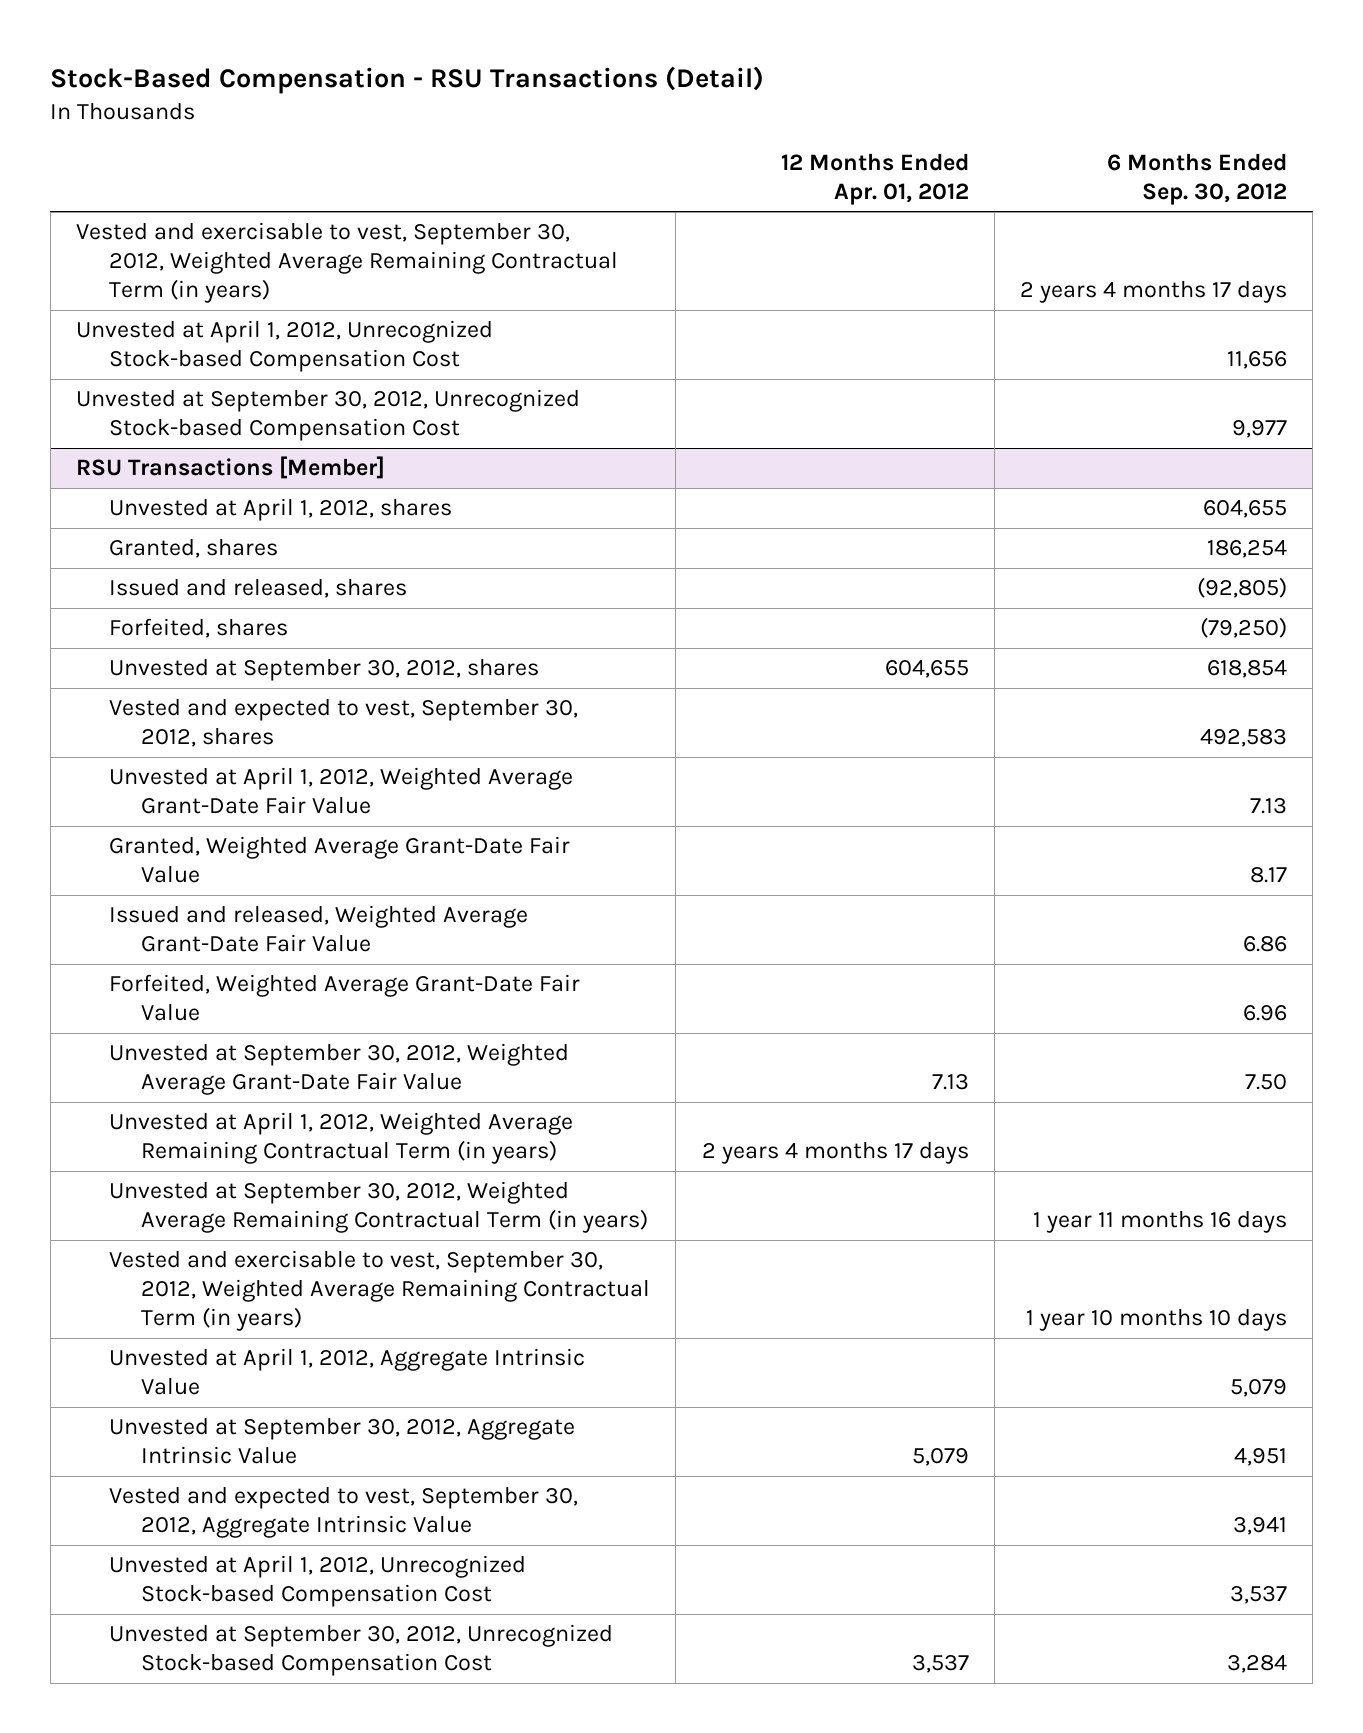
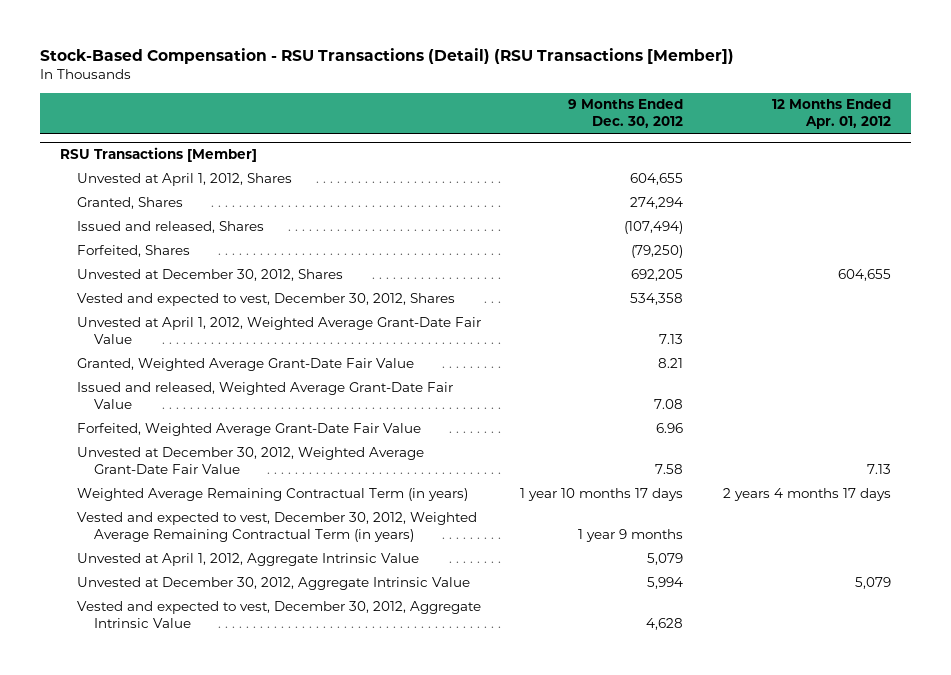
[50,65,765,94] Stock-Based Compensation - RSU Transactions (Detail) -> [40,47,735,64] Stock-Based Compensation - RSU Transactions (Detail) (RSU Transactions [Member])
[1107,152,1288,205] 6 Months Ended Sep. 30, 2012 -> none
none -> [568,99,684,129] 9 Months Ended Dec. 30, 2012
[75,222,618,304] Vested and exercisable to vest, September 30, 2012, Weighted Average Remaining Contractual Term (in years) -> none
[75,320,493,373] Unvested at April 1, 2012, Unrecognized Stock-based Compensation Cost -> none
[75,389,580,442] Unvested at September 30, 2012, Unrecognized Stock-based Compensation Cost -> none
[108,498,452,522] Unvested at April 1, 2012, shares -> [76,172,292,186] Unvested at April 1, 2012, Shares
[108,538,278,559] Granted, shares -> [76,196,183,209] Granted, Shares
[108,578,407,599] Issued and released, shares -> [76,220,264,233] Issued and released, Shares
[108,618,288,639] Forfeited, shares -> [76,244,190,257] Forfeited, Shares
[108,658,539,682] Unvested at September 30, 2012, shares -> [76,268,343,281] Unvested at December 30, 2012, Shares
[108,698,578,748] Vested and expected to vest, September 30, 2012, shares -> [76,292,455,306] Vested and expected to vest, December 30, 2012, Shares
[108,1181,649,1234] Unvested at September 30, 2012, Weighted Average Remaining Contractual Term (in years) -> none
[108,1043,569,1096] Unvested at September 30, 2012, Weighted Average Grant-Date Fair Value -> [76,446,424,474] Unvested at December 30, 2012, Weighted Average Grant-Date Fair Value
[108,1112,573,1165] Unvested at April 1, 2012, Weighted Average Remaining Contractual Term (in years) -> [76,487,468,501] Weighted Average Remaining Contractual Term (in years)
[108,1250,651,1332] Vested and exercisable to vest, September 30, 2012, Weighted Average Remaining Contractual Term (in years) -> [76,511,477,542] Vested and expected to vest, December 30, 2012, Weighted Average Remaining Contractual Term (in years)
[108,1555,526,1608] Unvested at April 1, 2012, Unrecognized Stock-based Compensation Cost -> none
[108,1624,613,1677] Unvested at September 30, 2012, Unrecognized Stock-based Compensation Cost -> none
[108,1417,575,1465] Unvested at September 30, 2012, Aggregate Intrinsic Value -> [76,576,470,590] Unvested at December 30, 2012, Aggregate Intrinsic Value
[108,1486,578,1539] Vested and expected to vest, September 30, 2012, Aggregate Intrinsic Value -> [76,600,481,628] Vested and expected to vest, December 30, 2012, Aggregate Intrinsic Value

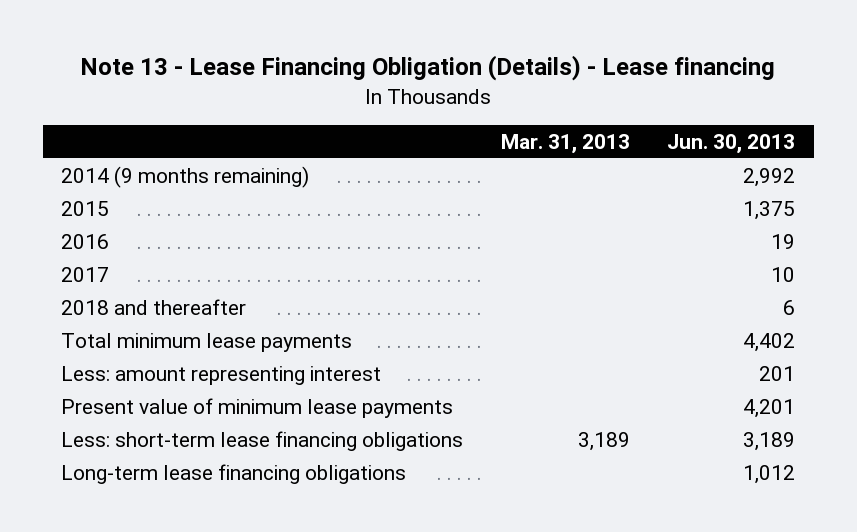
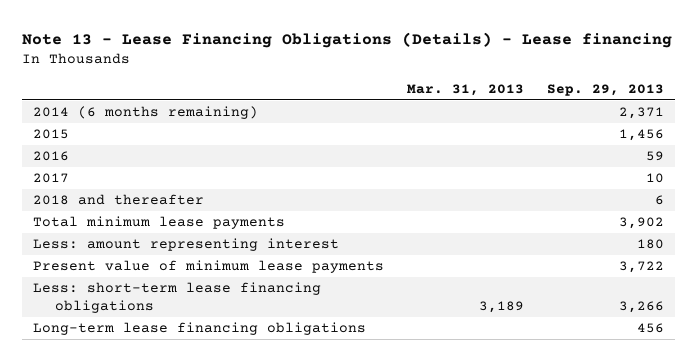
[80,55,776,82] Note 13 - Lease Financing Obligation (Details) - Lease financing -> [21,31,672,48] Note 13 - Lease Financing Obligations (Details) - Lease financing
[667,133,796,154] Jun. 30, 2013 -> none
none -> [546,83,664,96] Sep. 29, 2013
[61,165,310,188] 2014 (9 months remaining) -> [33,106,259,120] 2014 (6 months remaining)

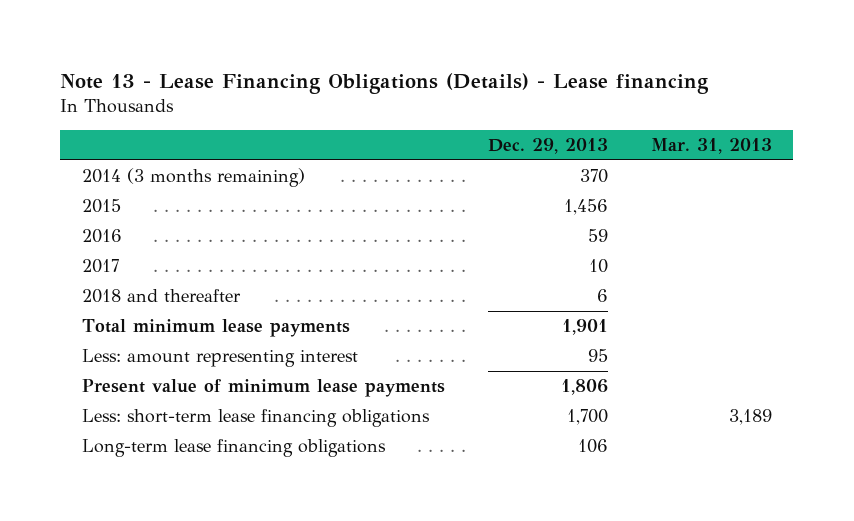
[546,83,664,96] Sep. 29, 2013 -> none
none -> [487,138,608,155] Dec. 29, 2013
[33,106,259,120] 2014 (6 months remaining) -> [81,167,305,187] 2014 (3 months remaining)

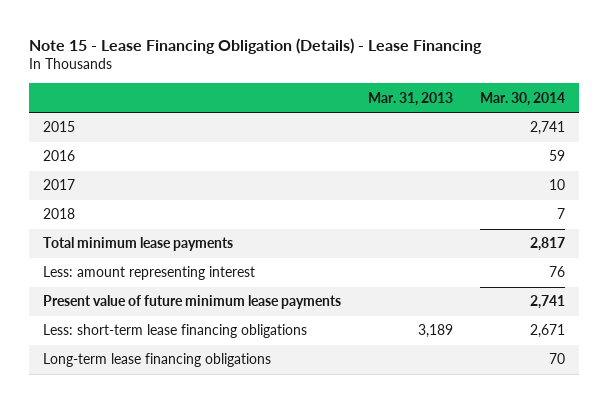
[60,73,710,95] Note 13 - Lease Financing Obligations (Details) - Lease financing -> [29,37,483,54] Note 15 - Lease Financing Obligation (Details) - Lease Financing
[487,138,608,155] Dec. 29, 2013 -> none
none -> [480,91,566,106] Mar. 30, 2014
[81,167,305,187] 2014 (3 months remaining) -> none
[81,288,241,303] 2018 and thereafter -> none
none -> [42,208,75,220] 2018
[81,378,445,397] Present value of minimum lease payments -> [42,295,341,310] Present value of future minimum lease payments

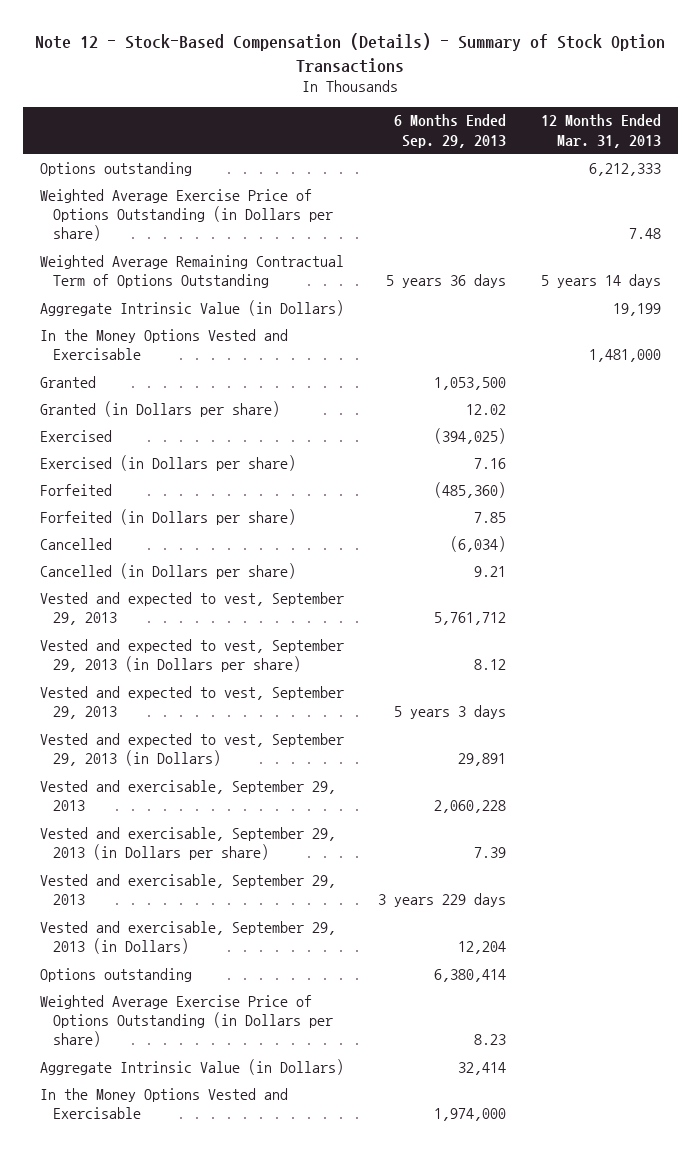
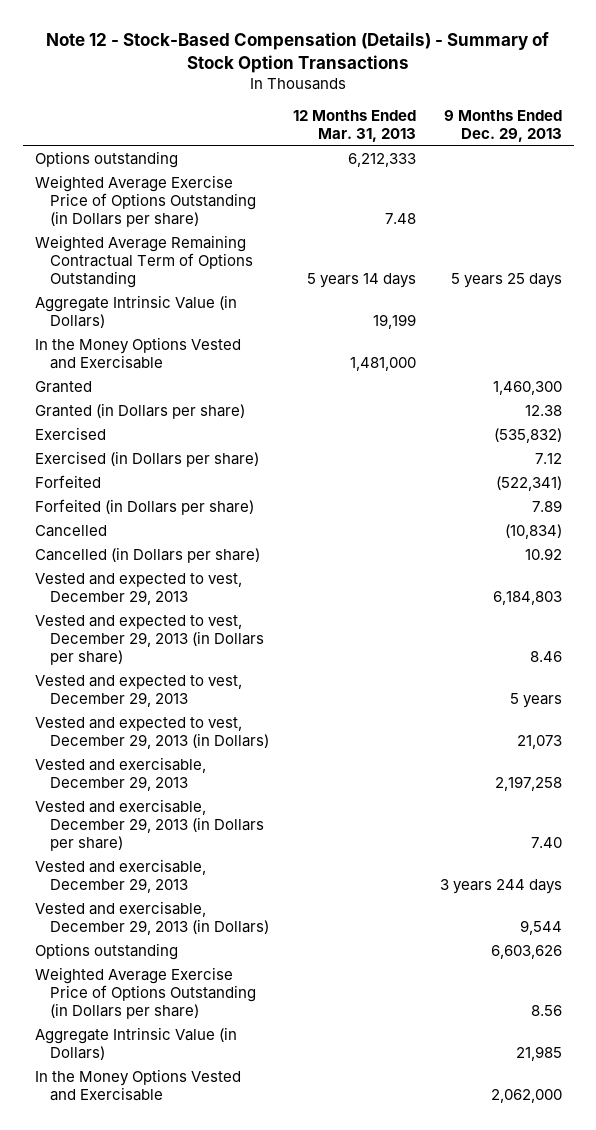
[394,114,507,148] 6 Months Ended Sep. 29, 2013 -> none
none -> [443,110,562,143] 9 Months Ended Dec. 29, 2013
[39,591,344,625] Vested and expected to vest, September 29, 2013 -> [34,573,242,606] Vested and expected to vest, December 29, 2013
[39,638,344,672] Vested and expected to vest, September 29, 2013 (in Dollars per share) -> [34,615,264,665] Vested and expected to vest, December 29, 2013 (in Dollars per share)
[39,685,344,719] Vested and expected to vest, September 29, 2013 -> [34,675,242,708] Vested and expected to vest, December 29, 2013
[39,732,344,766] Vested and expected to vest, September 29, 2013 (in Dollars) -> [34,717,269,750] Vested and expected to vest, December 29, 2013 (in Dollars)
[39,779,336,811] Vested and exercisable, September 29, 2013 -> [34,757,206,792] Vested and exercisable, December 29, 2013
[39,826,336,860] Vested and exercisable, September 29, 2013 (in Dollars per share) -> [34,799,264,851] Vested and exercisable, December 29, 2013 (in Dollars per share)
[39,873,336,905] Vested and exercisable, September 29, 2013 -> [34,859,206,894] Vested and exercisable, December 29, 2013
[39,920,336,954] Vested and exercisable, September 29, 2013 (in Dollars) -> [34,901,269,936] Vested and exercisable, December 29, 2013 (in Dollars)

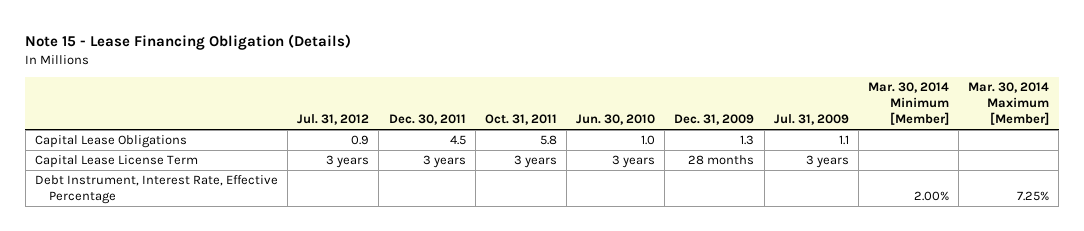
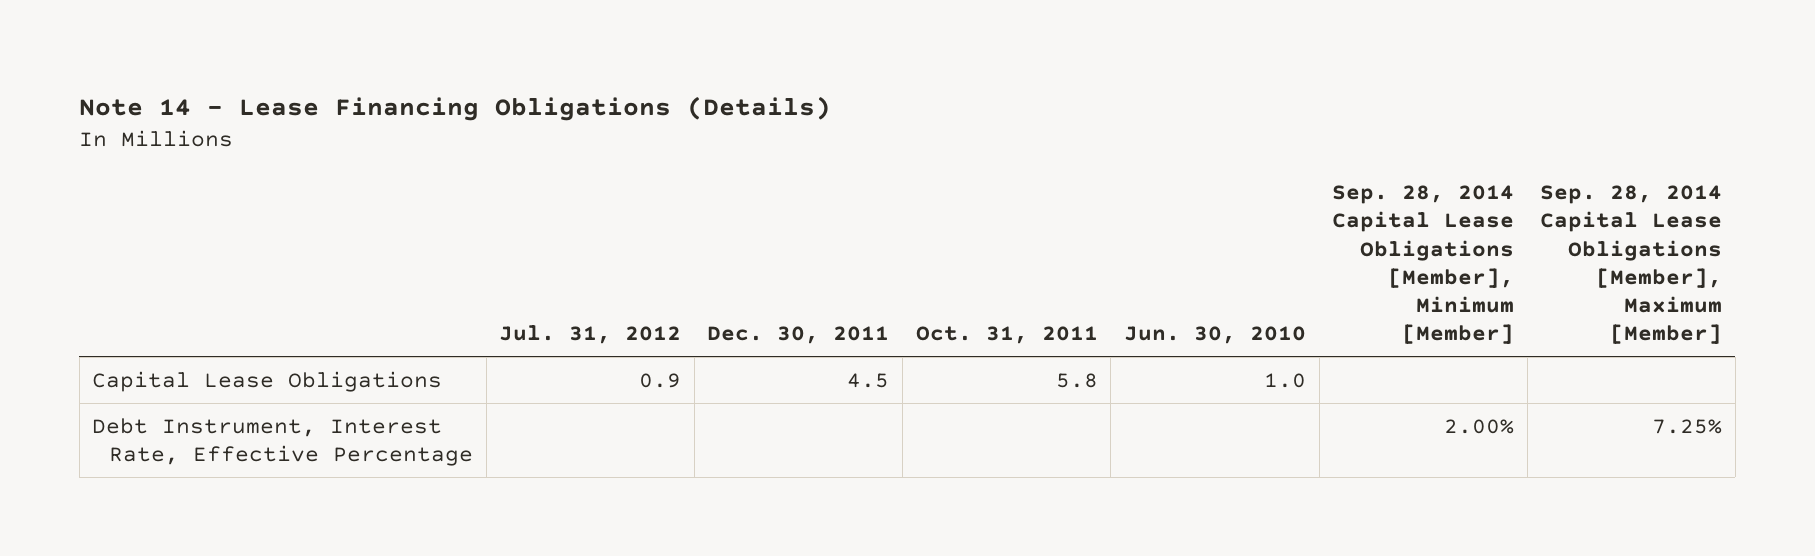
[25,33,352,50] Note 15 - Lease Financing Obligation (Details) -> [79,96,832,122] Note 14 - Lease Financing Obligations (Details)
[674,114,755,126] Dec. 31, 2009 -> none
[773,114,849,126] Jul. 31, 2009 -> none
[868,82,950,126] Mar. 30, 2014 Minimum [Member] -> none
[968,82,1050,126] Mar. 30, 2014 Maximum [Member] -> none
none -> [1332,185,1515,345] Sep. 28, 2014 Capital Lease Obligations [Member], Minimum [Member]
none -> [1540,185,1723,345] Sep. 28, 2014 Capital Lease Obligations [Member], Maximum [Member]
[34,155,198,169] Capital Lease License Term -> none

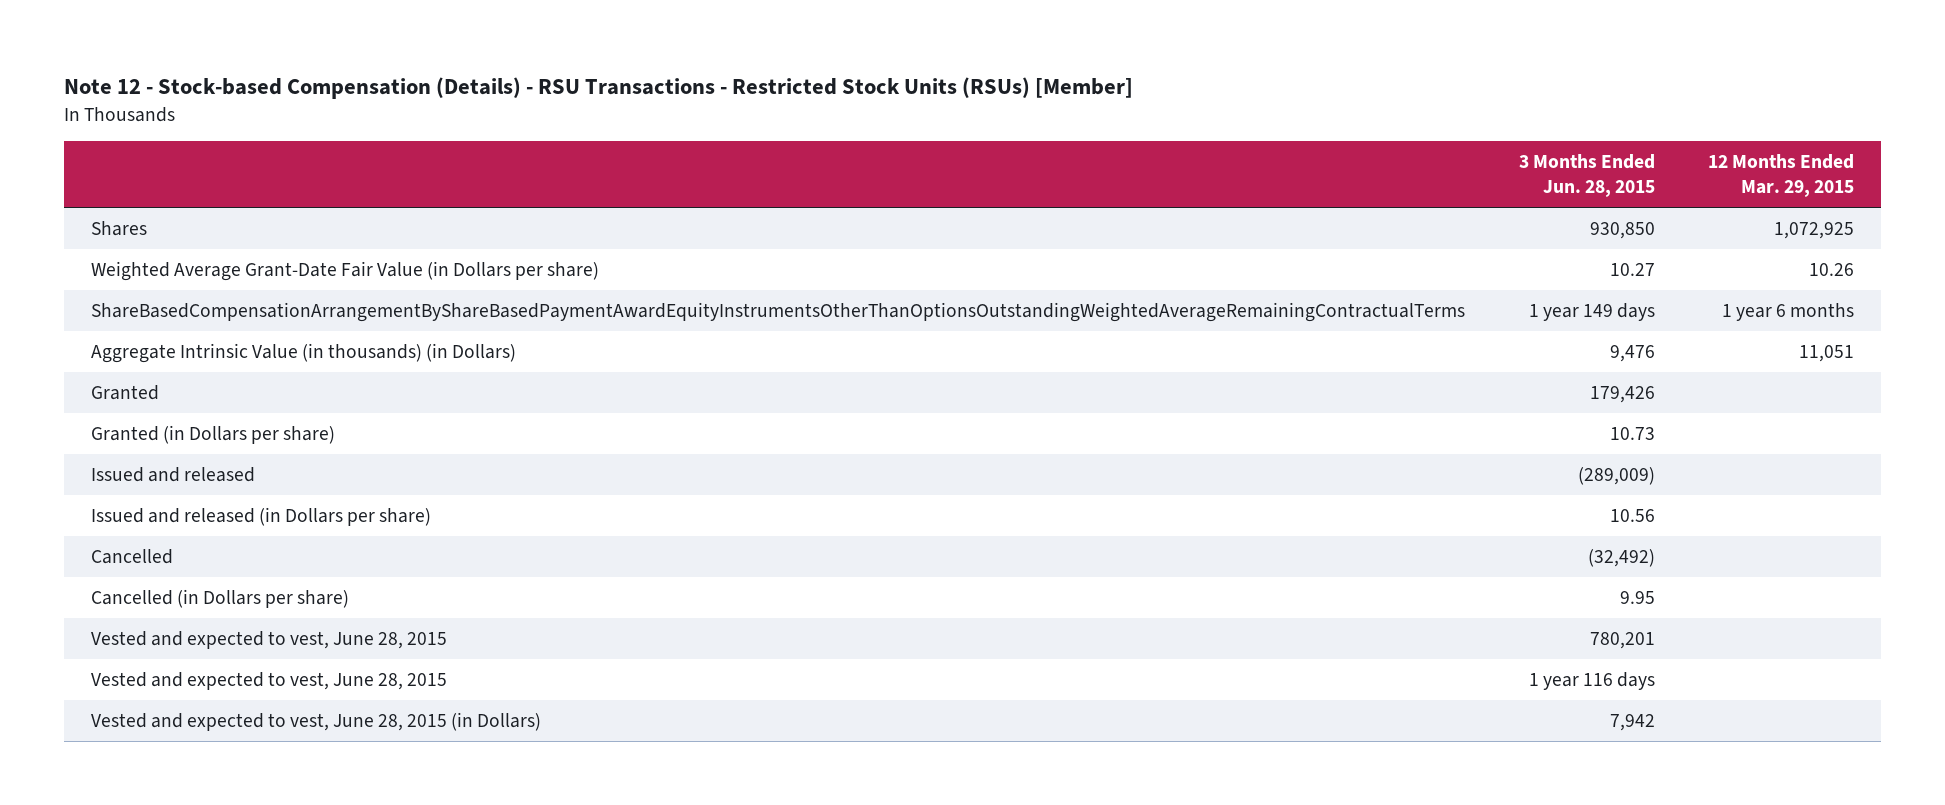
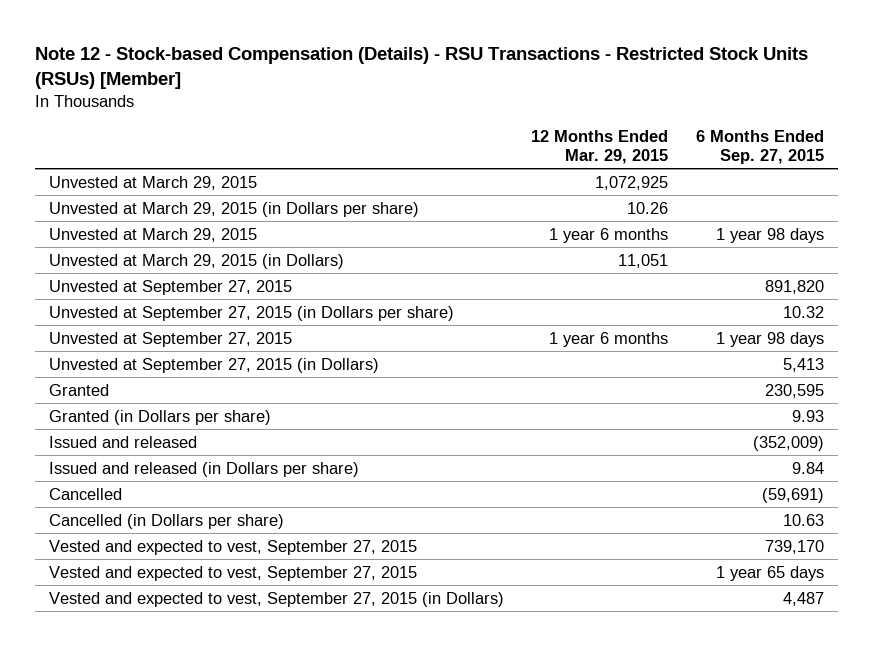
[1518,153,1655,198] 3 Months Ended Jun. 28, 2015 -> none
none -> [695,130,824,164] 6 Months Ended Sep. 27, 2015
[90,221,147,237] Shares -> [48,175,257,190] Unvested at March 29, 2015
[90,261,599,282] Weighted Average Grant-Date Fair Value (in Dollars per share) -> [48,201,419,217] Unvested at March 29, 2015 (in Dollars per share)
[90,302,1465,323] ShareBasedCompensationArrangementByShareBasedPaymentAwardEquityInstrumentsOtherThanOptionsOutstandingWeightedAverageRemainingContractualTerms -> [48,227,257,242] Unvested at March 29, 2015
[90,343,516,364] Aggregate Intrinsic Value (in thousands) (in Dollars) -> [48,253,344,269] Unvested at March 29, 2015 (in Dollars)
none -> [48,279,292,295] Unvested at September 27, 2015
none -> [48,305,454,321] Unvested at September 27, 2015 (in Dollars per share)
none -> [48,331,292,347] Unvested at September 27, 2015
none -> [48,357,379,373] Unvested at September 27, 2015 (in Dollars)
[90,631,447,650] Vested and expected to vest, June 28, 2015 -> [48,539,417,555] Vested and expected to vest, September 27, 2015
[90,672,447,691] Vested and expected to vest, June 28, 2015 -> [48,565,417,581] Vested and expected to vest, September 27, 2015
[90,712,541,732] Vested and expected to vest, June 28, 2015 (in Dollars) -> [48,591,504,607] Vested and expected to vest, September 27, 2015 (in Dollars)

